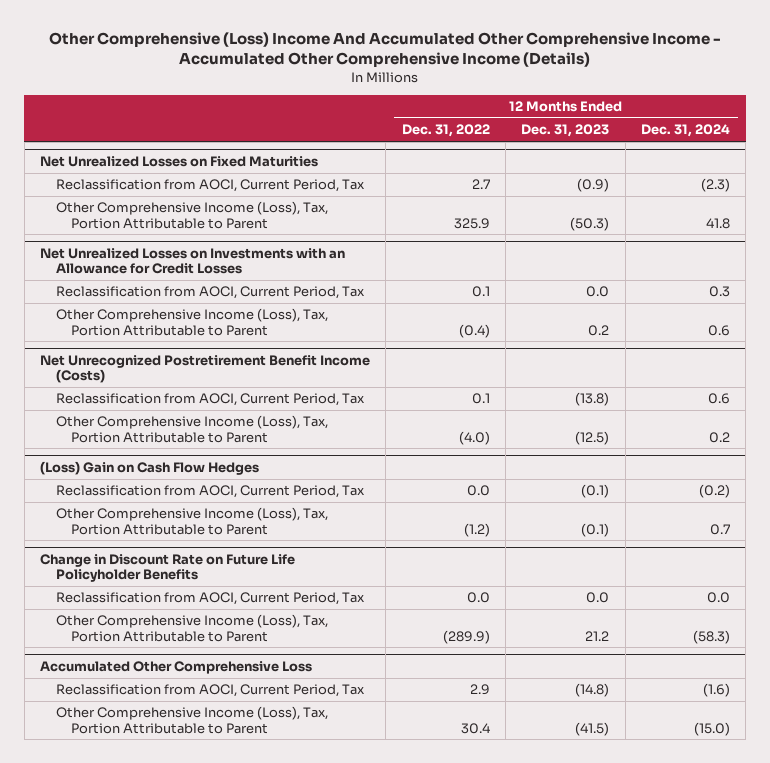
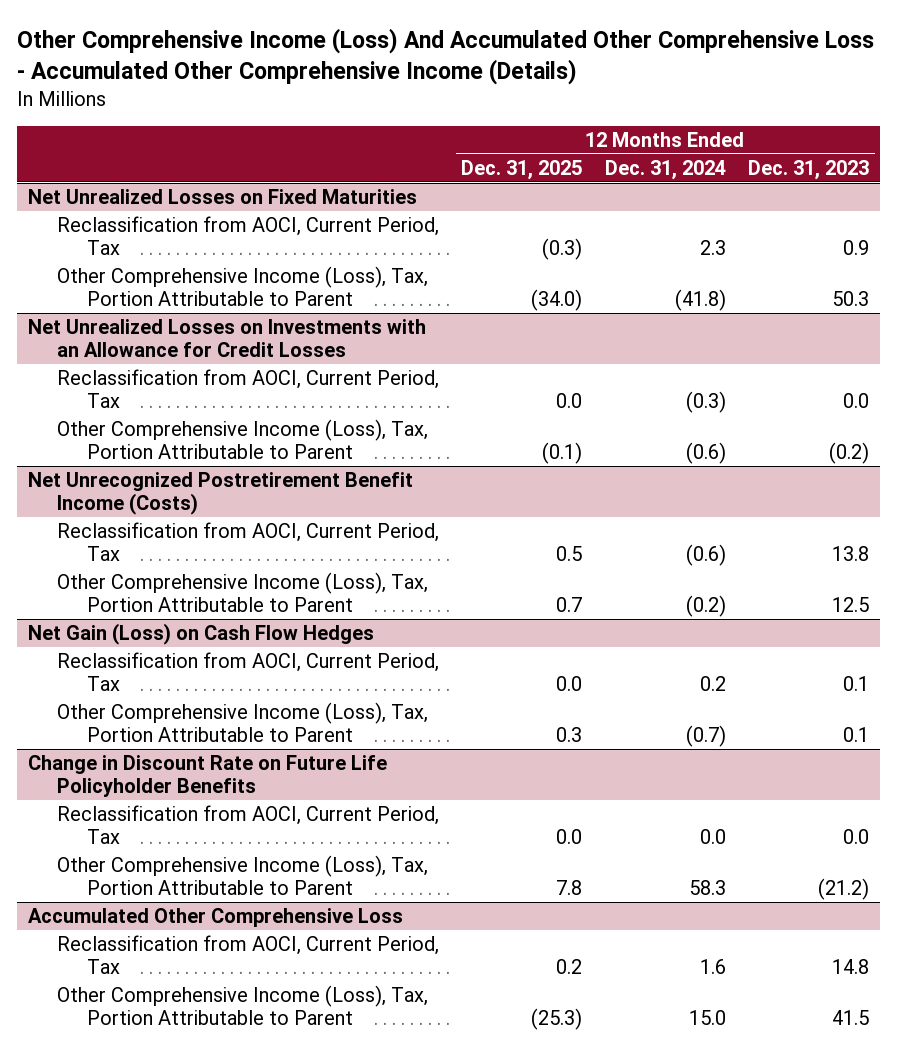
[49,32,722,68] Other Comprehensive (Loss) Income And Accumulated Other Comprehensive Income - Accumulated Other Comprehensive Income (Details) -> [16,27,874,85] Other Comprehensive Income (Loss) And Accumulated Other Comprehensive Loss - Accumulated Other Comprehensive Income (Details)
[401,124,490,138] Dec. 31, 2022 -> none
none -> [461,159,583,180] Dec. 31, 2025
[577,178,610,193] (0.9) -> [842,240,869,256] 0.9
[701,178,731,193] (2.3) -> [699,240,726,256] 2.3
[570,216,610,231] (50.3) -> [831,291,869,307] 50.3
[706,217,731,229] 41.8 -> [674,289,726,312] (41.8)
[709,286,731,298] 0.3 -> [685,391,726,414] (0.3)
[588,324,610,336] 0.2 -> [828,442,869,465] (0.2)
[708,324,731,336] 0.6 -> [685,442,726,465] (0.6)
[575,392,610,407] (13.8) -> [831,546,869,562] 13.8
[708,393,731,405] 0.6 -> [685,544,726,567] (0.6)
[575,430,610,445] (12.5) -> [831,597,869,613] 12.5
[709,431,731,443] 0.2 -> [685,595,726,618] (0.2)
[40,460,260,475] (Loss) Gain on Cash Flow Hedges -> [27,623,374,646] Net Gain (Loss) on Cash Flow Hedges
[581,484,610,499] (0.1) -> [842,676,869,692] 0.1
[699,484,731,499] (0.2) -> [699,676,726,692] 0.2
[581,522,610,537] (0.1) -> [842,727,869,743] 0.1
[710,523,731,535] 0.7 -> [685,725,726,748] (0.7)
[585,630,610,641] 21.2 -> [817,878,869,901] (21.2)
[693,629,731,644] (58.3) -> [688,880,726,896] 58.3
[575,683,610,698] (14.8) -> [831,959,869,975] 14.8
[703,683,731,698] (1.6) -> [699,959,726,975] 1.6
[575,721,610,736] (41.5) -> [831,1010,869,1026] 41.5
[694,721,731,736] (15.0) -> [688,1010,726,1026] 15.0

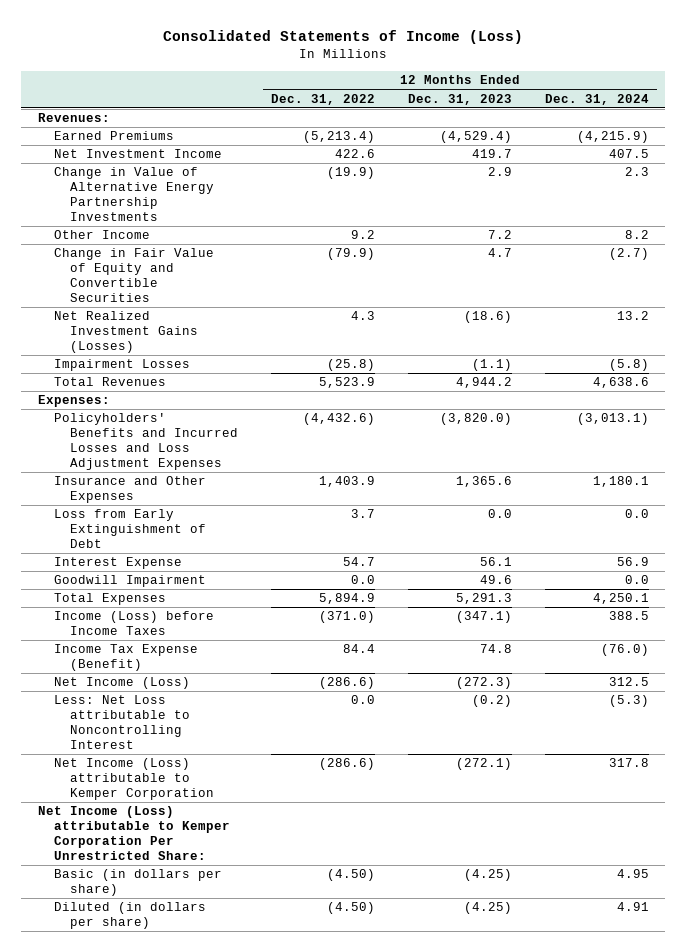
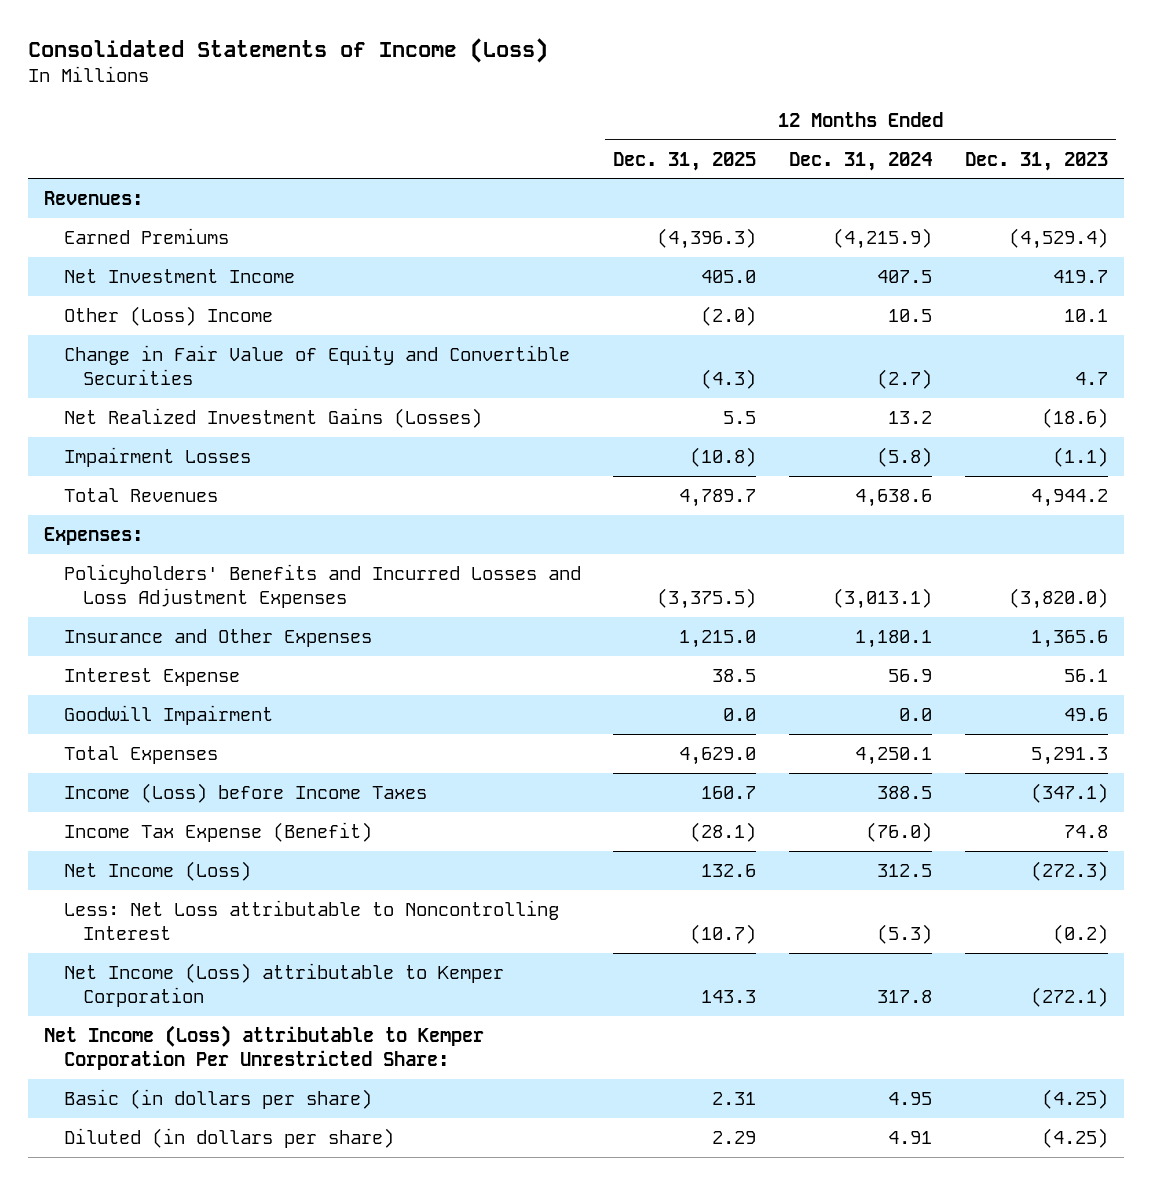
[271,93,376,105] Dec. 31, 2022 -> none
none -> [613,151,757,171] Dec. 31, 2025
[54,167,215,222] Change in Value of Alternative Energy Partnership Investments -> none
[54,230,151,240] Other Income -> [63,305,273,326] Other (Loss) Income
[488,230,513,240] 7.2 -> [1063,308,1108,322] 10.1
[625,230,650,240] 8.2 -> [888,308,933,322] 10.5
[54,509,207,549] Loss from Early Extinguishment of Debt -> none

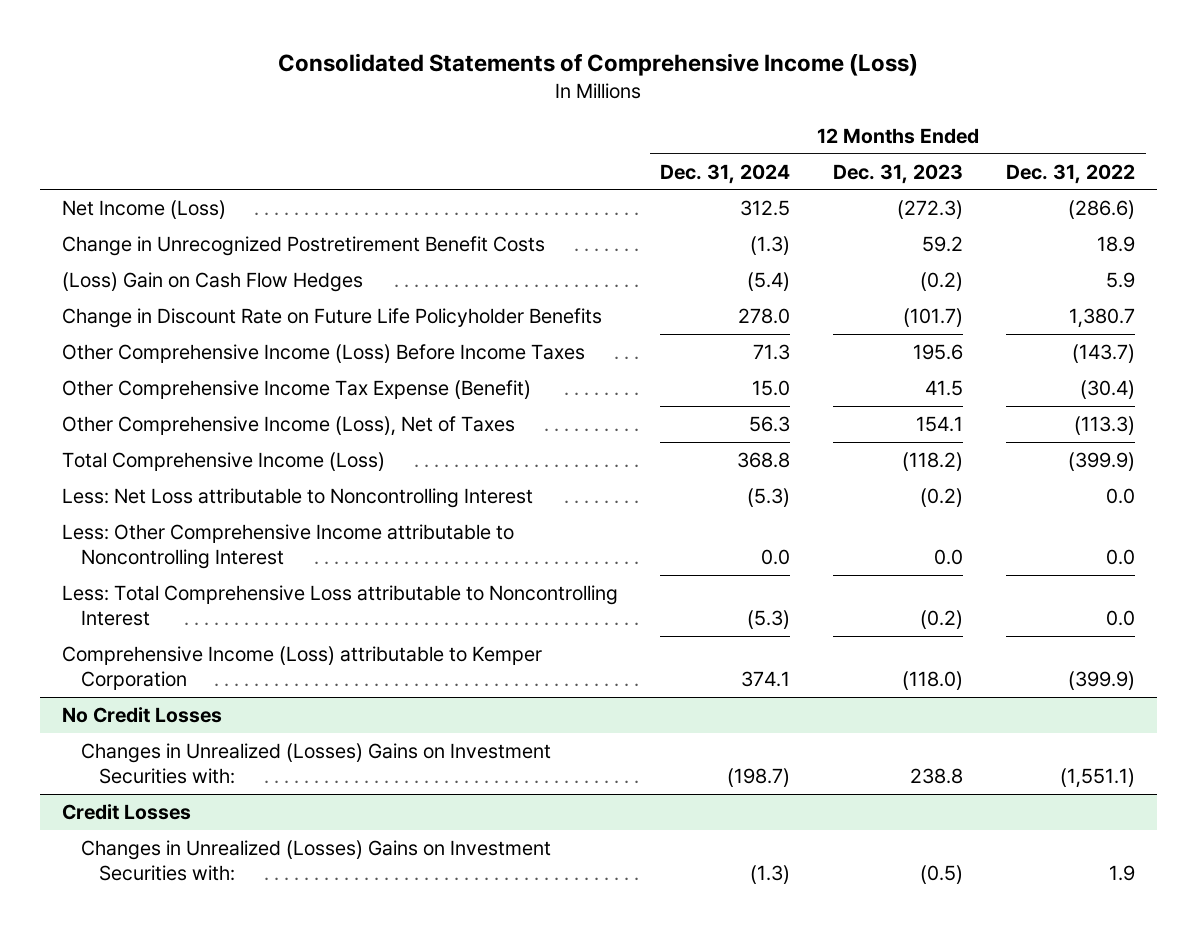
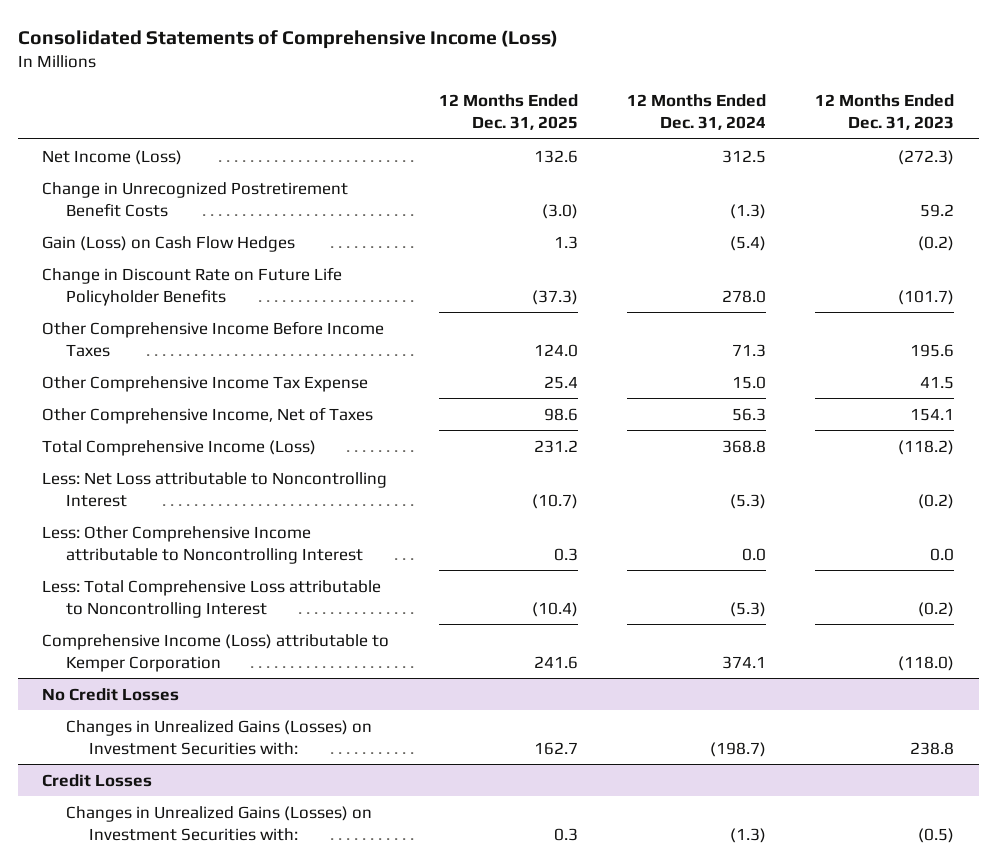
[1006,163,1136,184] Dec. 31, 2022 -> none
none -> [438,94,578,131] 12 Months Ended Dec. 31, 2025
[61,271,363,292] (Loss) Gain on Cash Flow Hedges -> [42,235,296,252] Gain (Loss) on Cash Flow Hedges
[61,343,585,363] Other Comprehensive Income (Loss) Before Income Taxes -> [42,320,385,357] Other Comprehensive Income Before Income Taxes
[61,379,531,399] Other Comprehensive Income Tax Expense (Benefit) -> [42,375,369,392] Other Comprehensive Income Tax Expense
[61,415,515,436] Other Comprehensive Income (Loss), Net of Taxes -> [42,406,374,424] Other Comprehensive Income, Net of Taxes
[80,742,551,784] Changes in Unrealized (Losses) Gains on Investment Securities with: -> [65,719,372,755] Changes in Unrealized Gains (Losses) on Investment Securities with:
[80,839,551,881] Changes in Unrealized (Losses) Gains on Investment Securities with: -> [65,805,372,841] Changes in Unrealized Gains (Losses) on Investment Securities with:

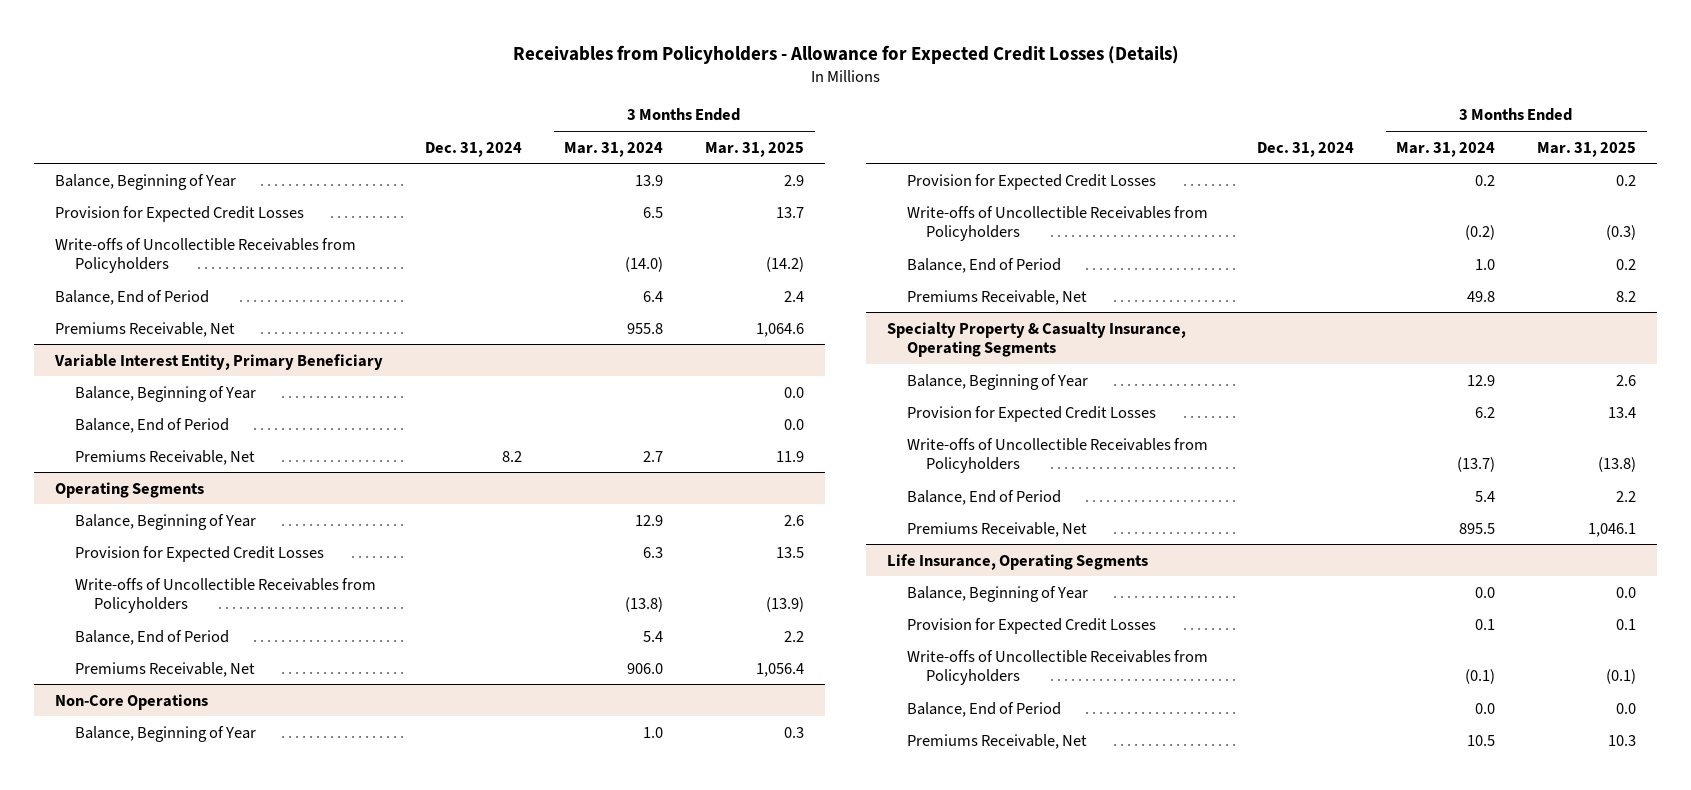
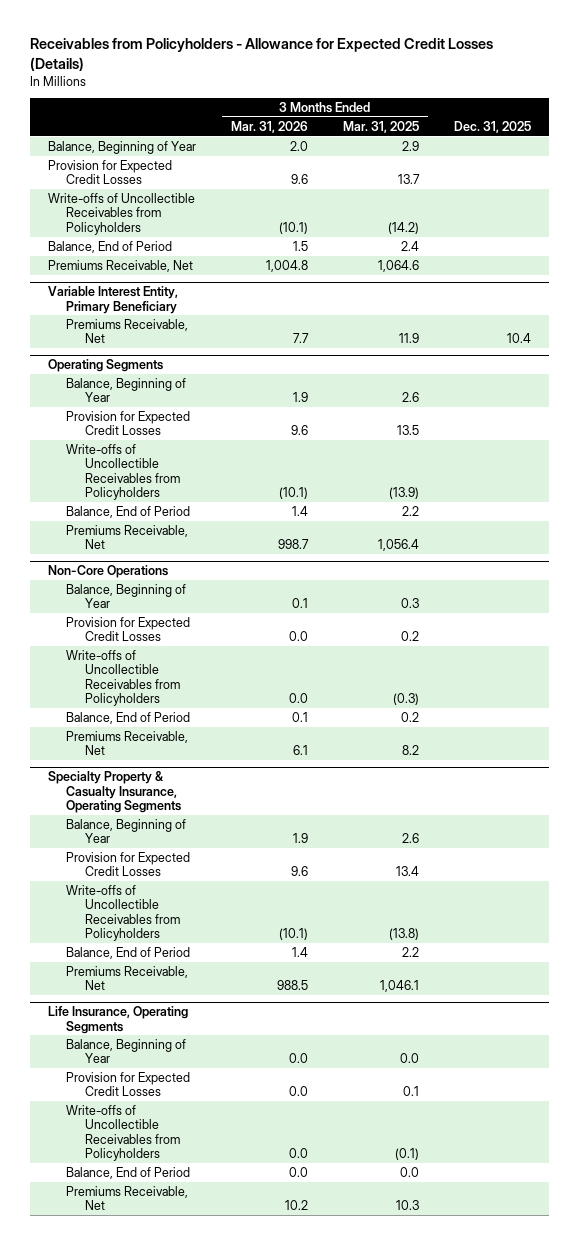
[425,141,523,157] Dec. 31, 2024 -> none
[564,141,664,157] Mar. 31, 2024 -> none
none -> [230,120,308,133] Mar. 31, 2026
none -> [454,120,532,133] Dec. 31, 2025
[74,385,256,402] Balance, Beginning of Year -> none
[74,417,229,433] Balance, End of Period -> none

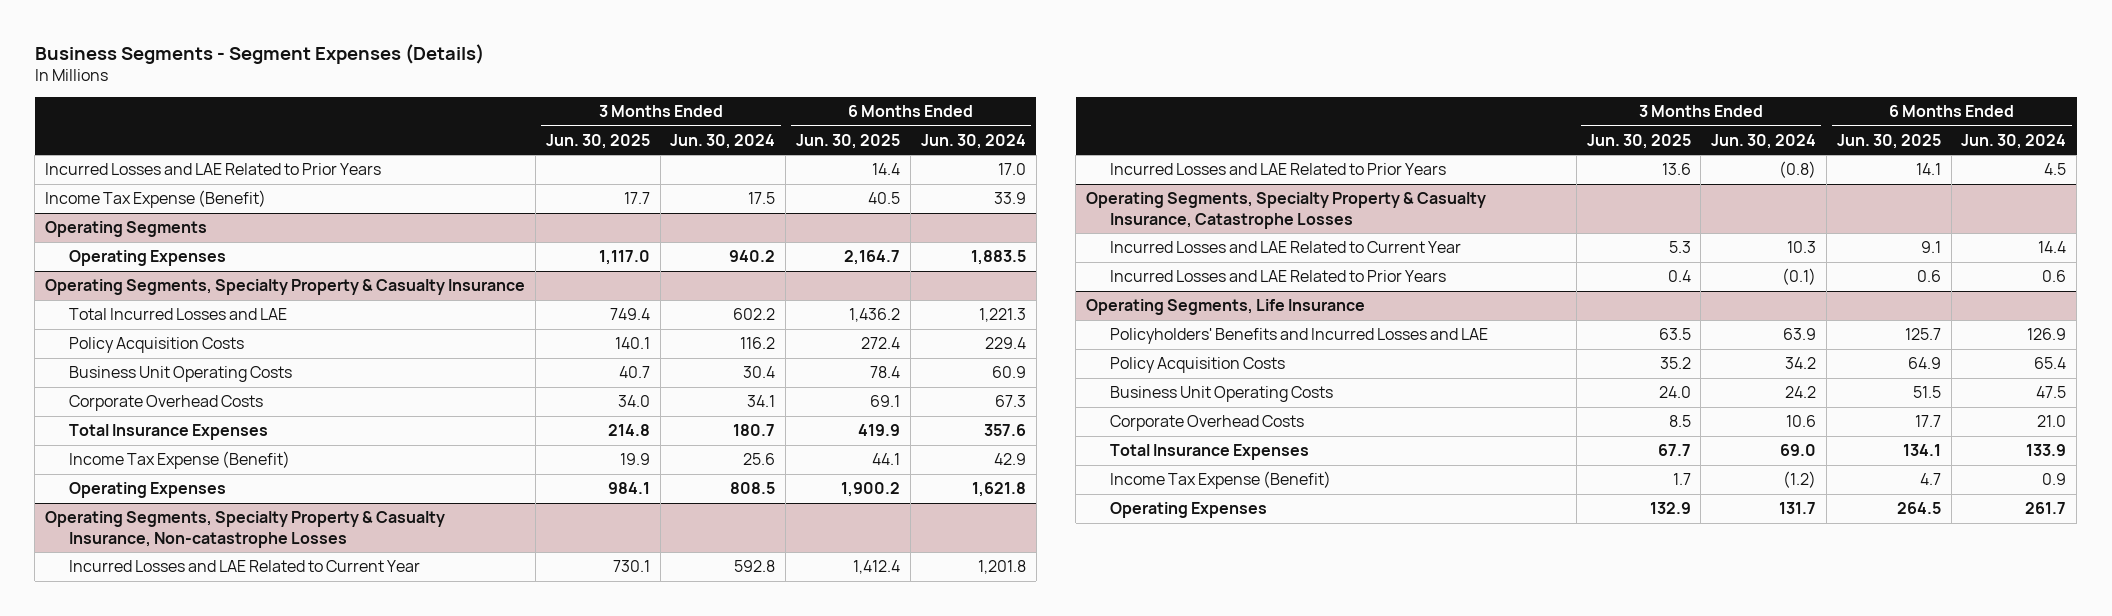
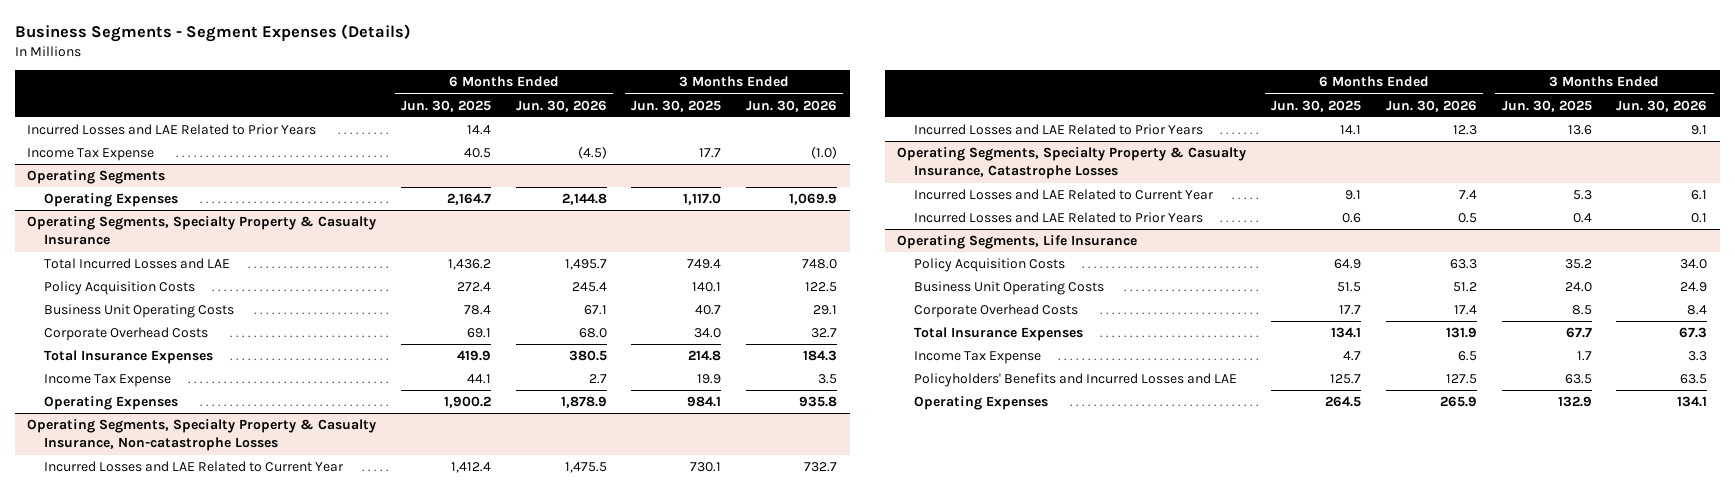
[670,133,776,149] Jun. 30, 2024 -> none
[920,133,1026,149] Jun. 30, 2024 -> none
none -> [515,99,607,112] Jun. 30, 2026
none -> [746,99,838,112] Jun. 30, 2026
[45,190,267,209] Income Tax Expense (Benefit) -> [27,148,155,162] Income Tax Expense
[68,451,290,470] Income Tax Expense (Benefit) -> [44,374,172,388] Income Tax Expense
[1109,471,1331,490] Income Tax Expense (Benefit) -> [914,351,1042,365] Income Tax Expense
[1109,328,1488,345] Policyholders' Benefits and Incurred Losses and LAE -> [914,373,1238,388] Policyholders' Benefits and Incurred Losses and LAE

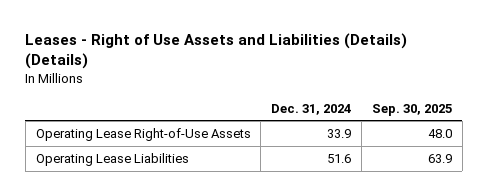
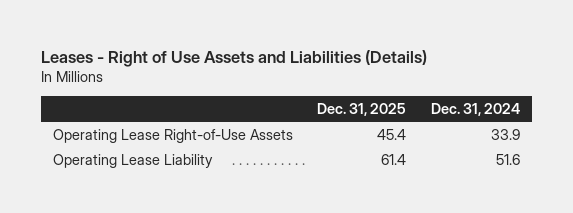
[25,33,408,70] Leases - Right of Use Assets and Liabilities (Details) (Details) -> [40,49,427,67] Leases - Right of Use Assets and Liabilities (Details)
[372,103,453,116] Sep. 30, 2025 -> none
none -> [317,103,407,117] Dec. 31, 2025
[35,152,189,166] Operating Lease Liabilities -> [52,153,213,168] Operating Lease Liability

